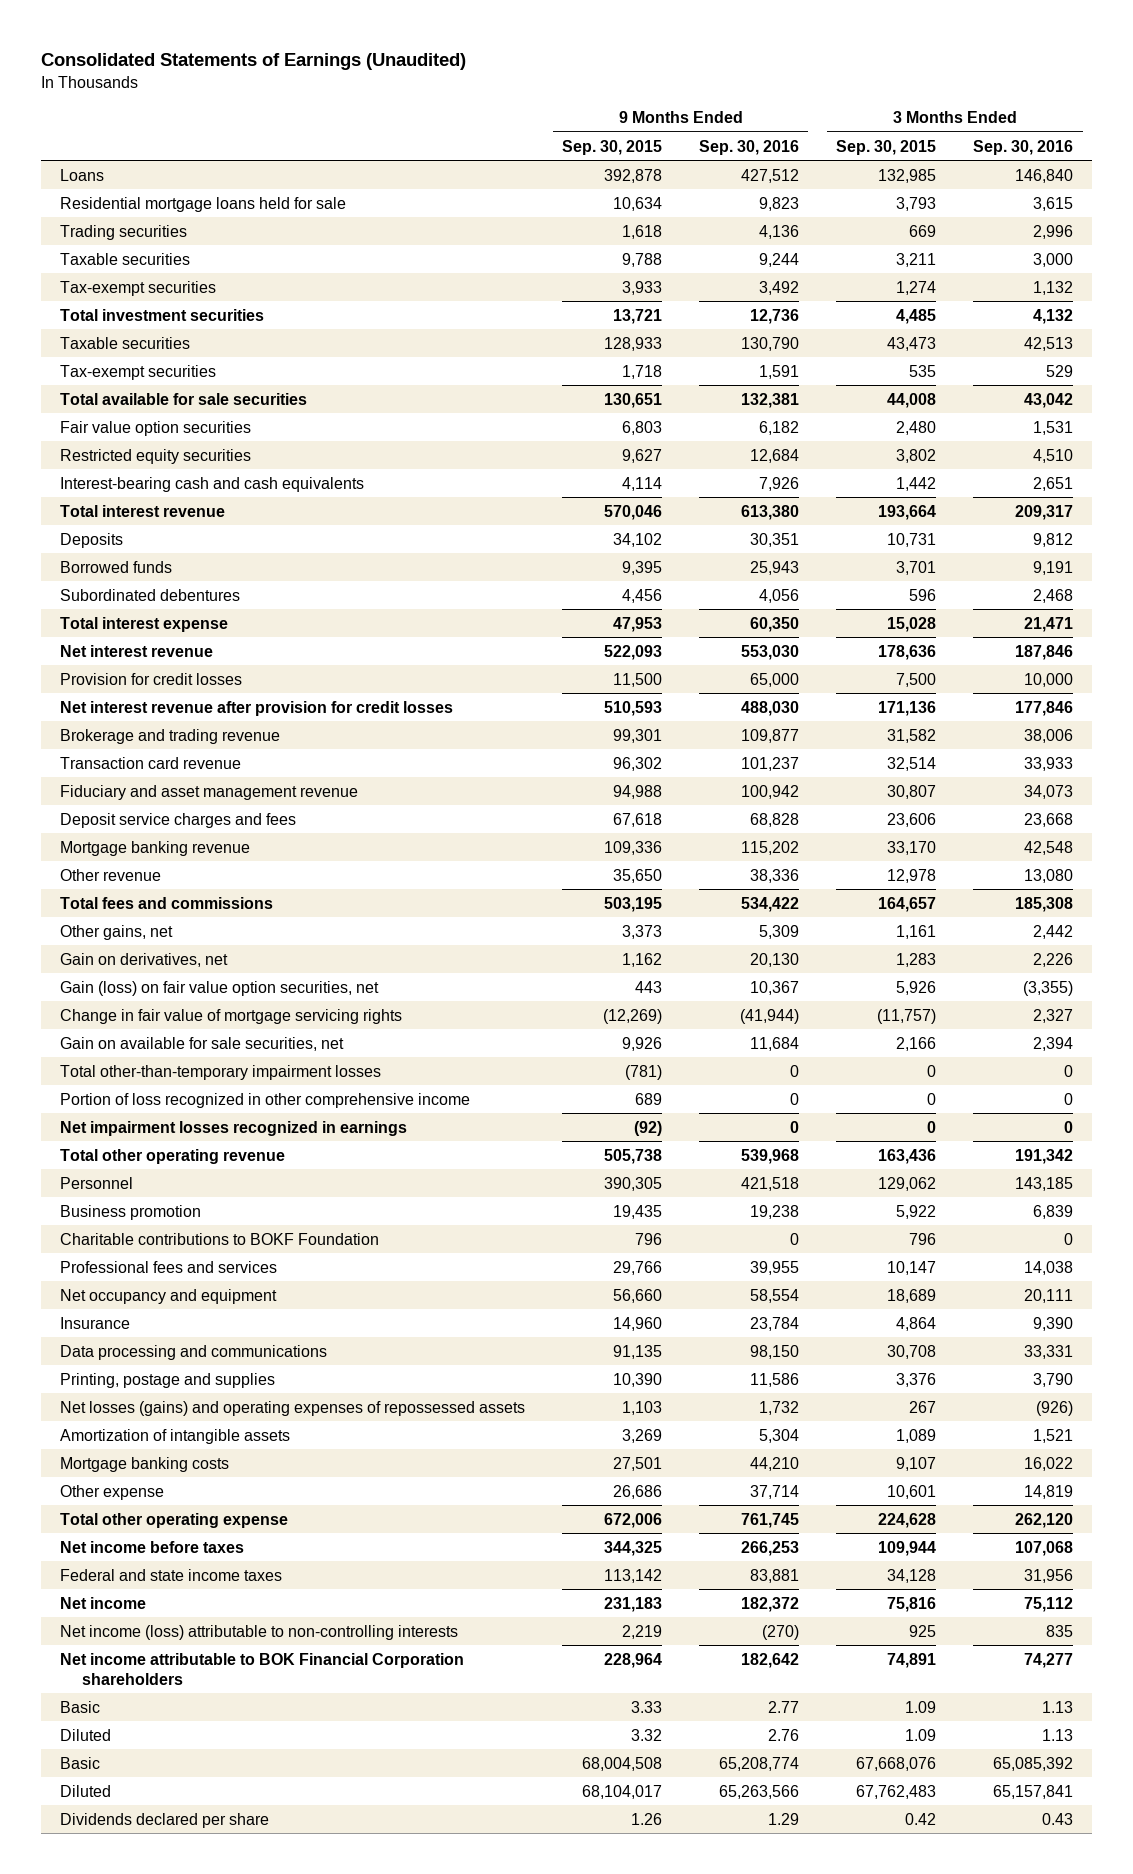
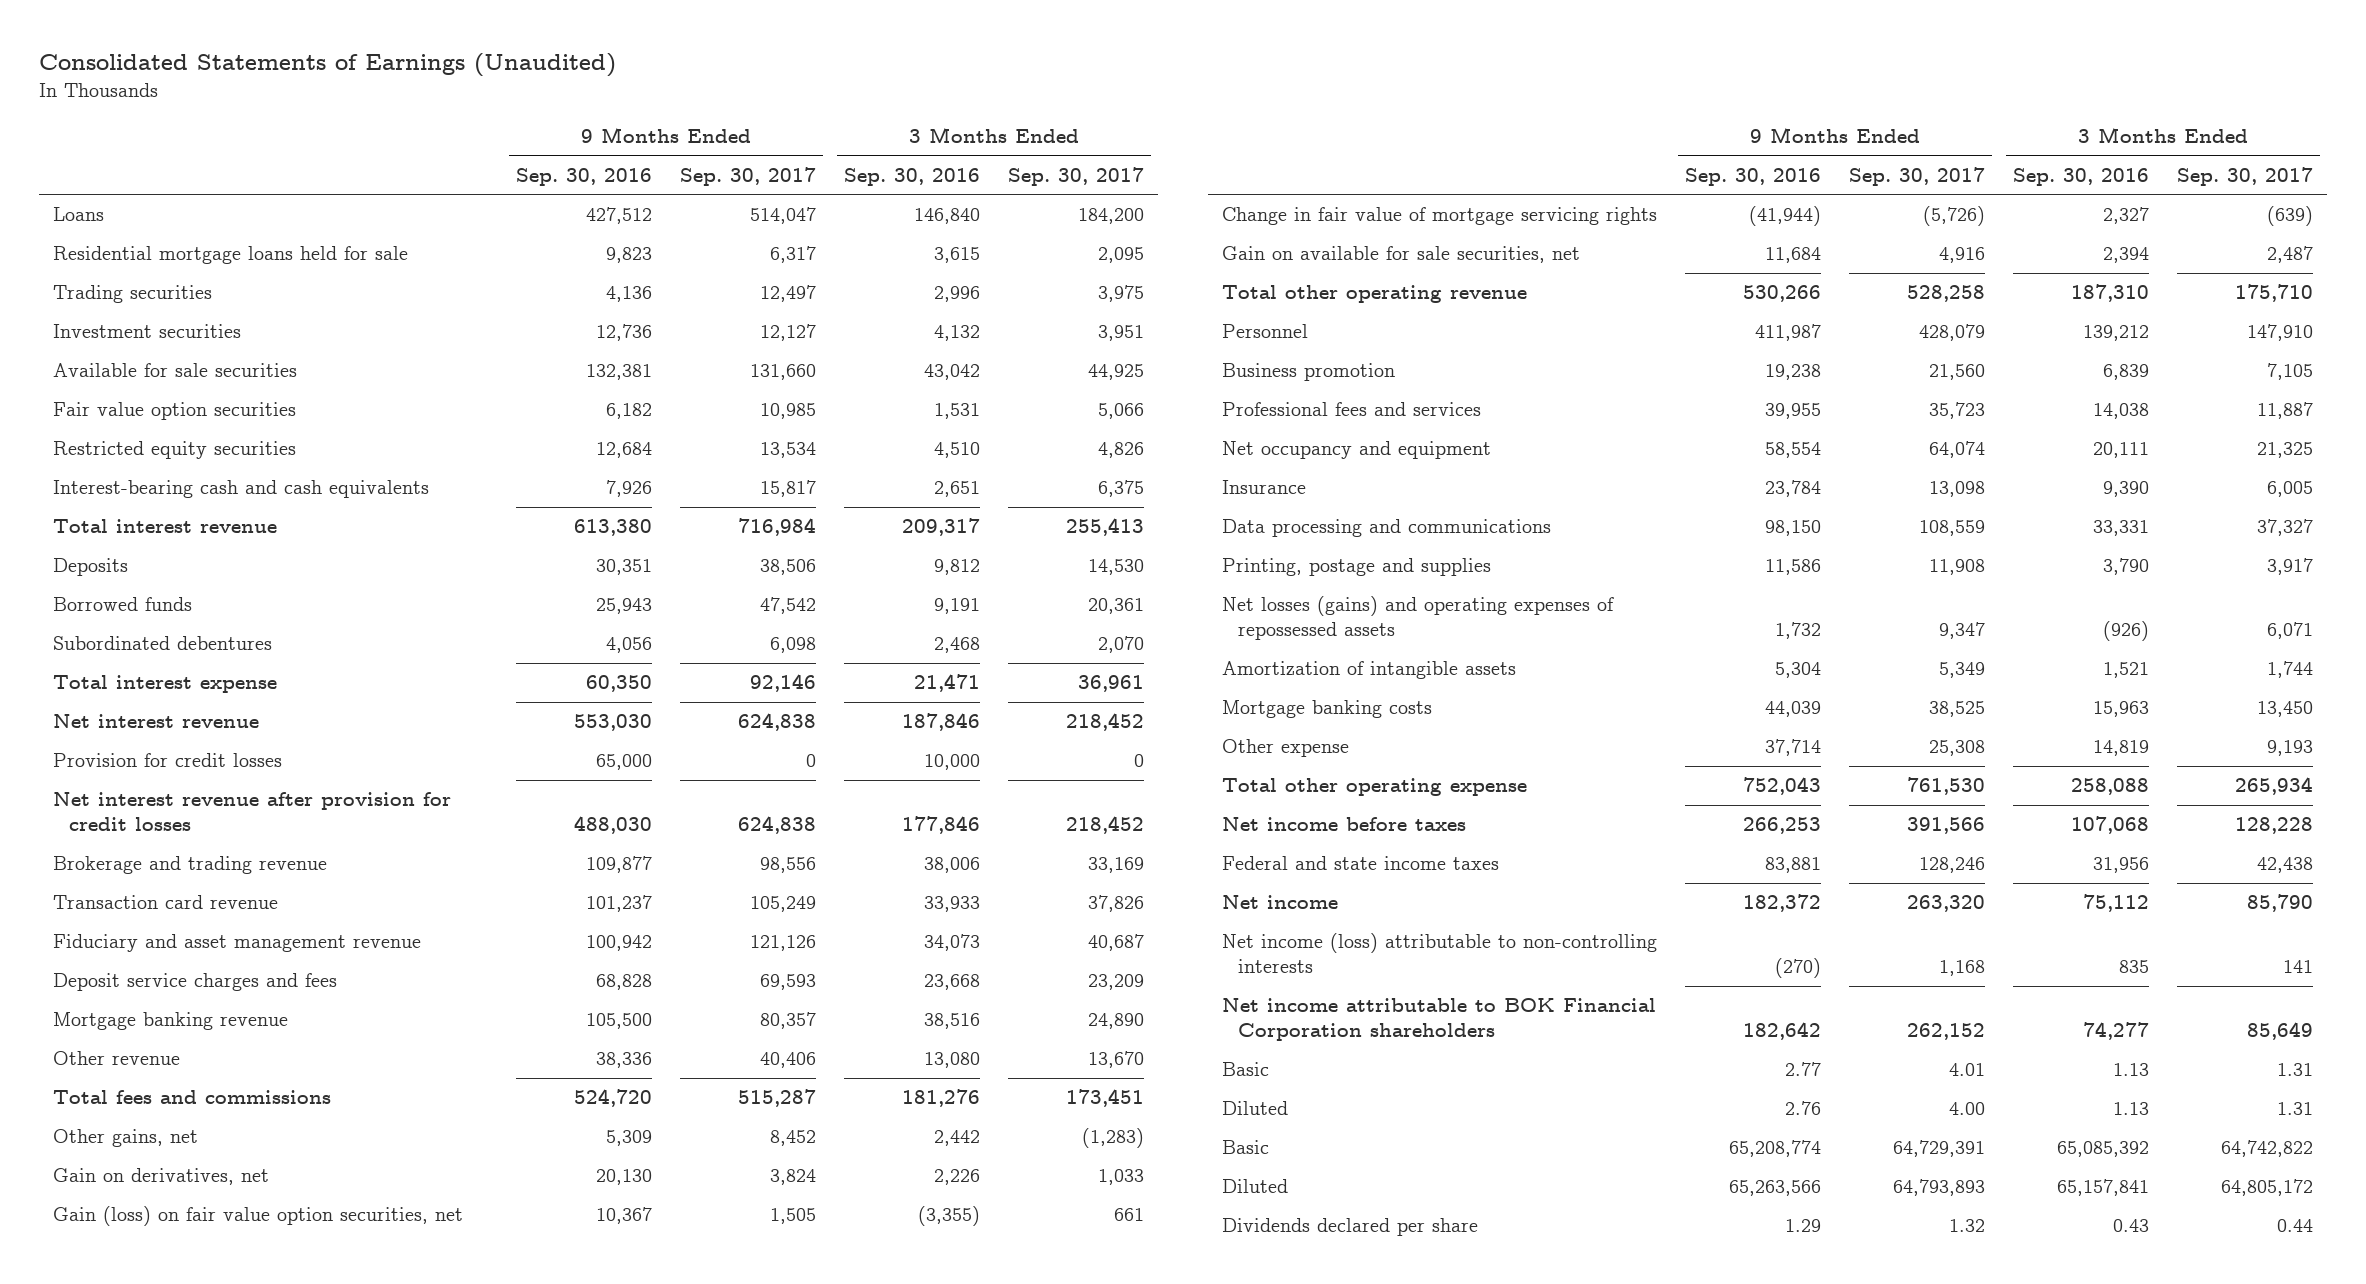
[562,139,663,155] Sep. 30, 2015 -> none
[836,139,937,155] Sep. 30, 2015 -> none
none -> [679,166,816,186] Sep. 30, 2017
none -> [1007,166,1144,186] Sep. 30, 2017
[59,252,190,265] Taxable securities -> none
[59,280,216,296] Tax-exempt securities -> none
[59,336,190,349] Taxable securities -> none
[59,364,216,380] Tax-exempt securities -> none
[59,308,264,321] Total investment securities -> [52,324,241,339] Investment securities
[59,392,307,405] Total available for sale securities -> [52,363,297,378] Available for sale securities
[741,840,800,855] 115,202 -> [585,1013,652,1030] 105,500
[1024,840,1074,855] 42,548 -> [923,1013,980,1030] 38,516
[741,896,800,912] 534,422 -> [573,1089,652,1108] 524,720
[1015,896,1074,912] 185,308 -> [901,1089,980,1108] 181,276
[59,1064,381,1080] Total other-than-temporary impairment losses -> none
[59,1092,470,1108] Portion of loss recognized in other comprehensive income -> none
[59,1120,407,1136] Net impairment losses recognized in earnings -> none
[741,1148,800,1164] 539,968 -> [1742,285,1821,303] 530,266
[1015,1148,1074,1164] 191,342 -> [2071,284,2150,303] 187,310
[741,1176,800,1191] 421,518 -> [1754,324,1821,342] 411,987
[1015,1176,1074,1191] 143,185 -> [2083,325,2150,342] 139,212
[59,1232,379,1245] Charitable contributions to BOKF Foundation -> none
[750,1456,800,1471] 44,210 -> [1764,701,1821,718] 44,039
[1024,1456,1074,1471] 16,022 -> [2093,701,2150,718] 15,963
[741,1512,800,1528] 761,745 -> [1742,777,1821,796] 752,043
[1015,1512,1074,1528] 262,120 -> [2071,778,2150,796] 258,088

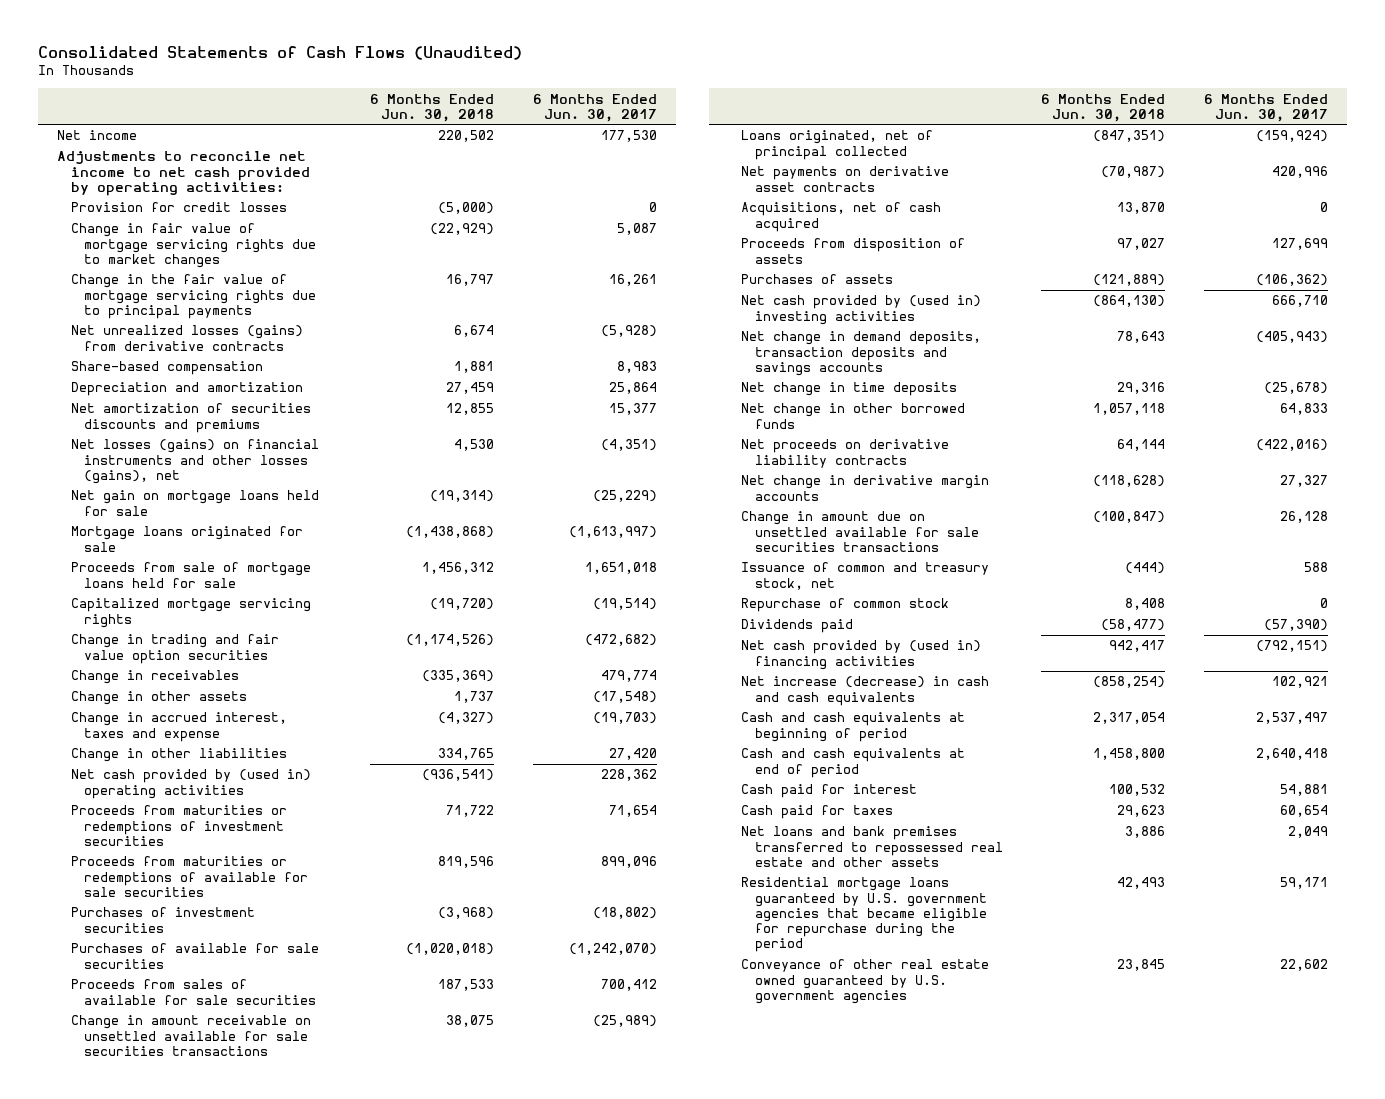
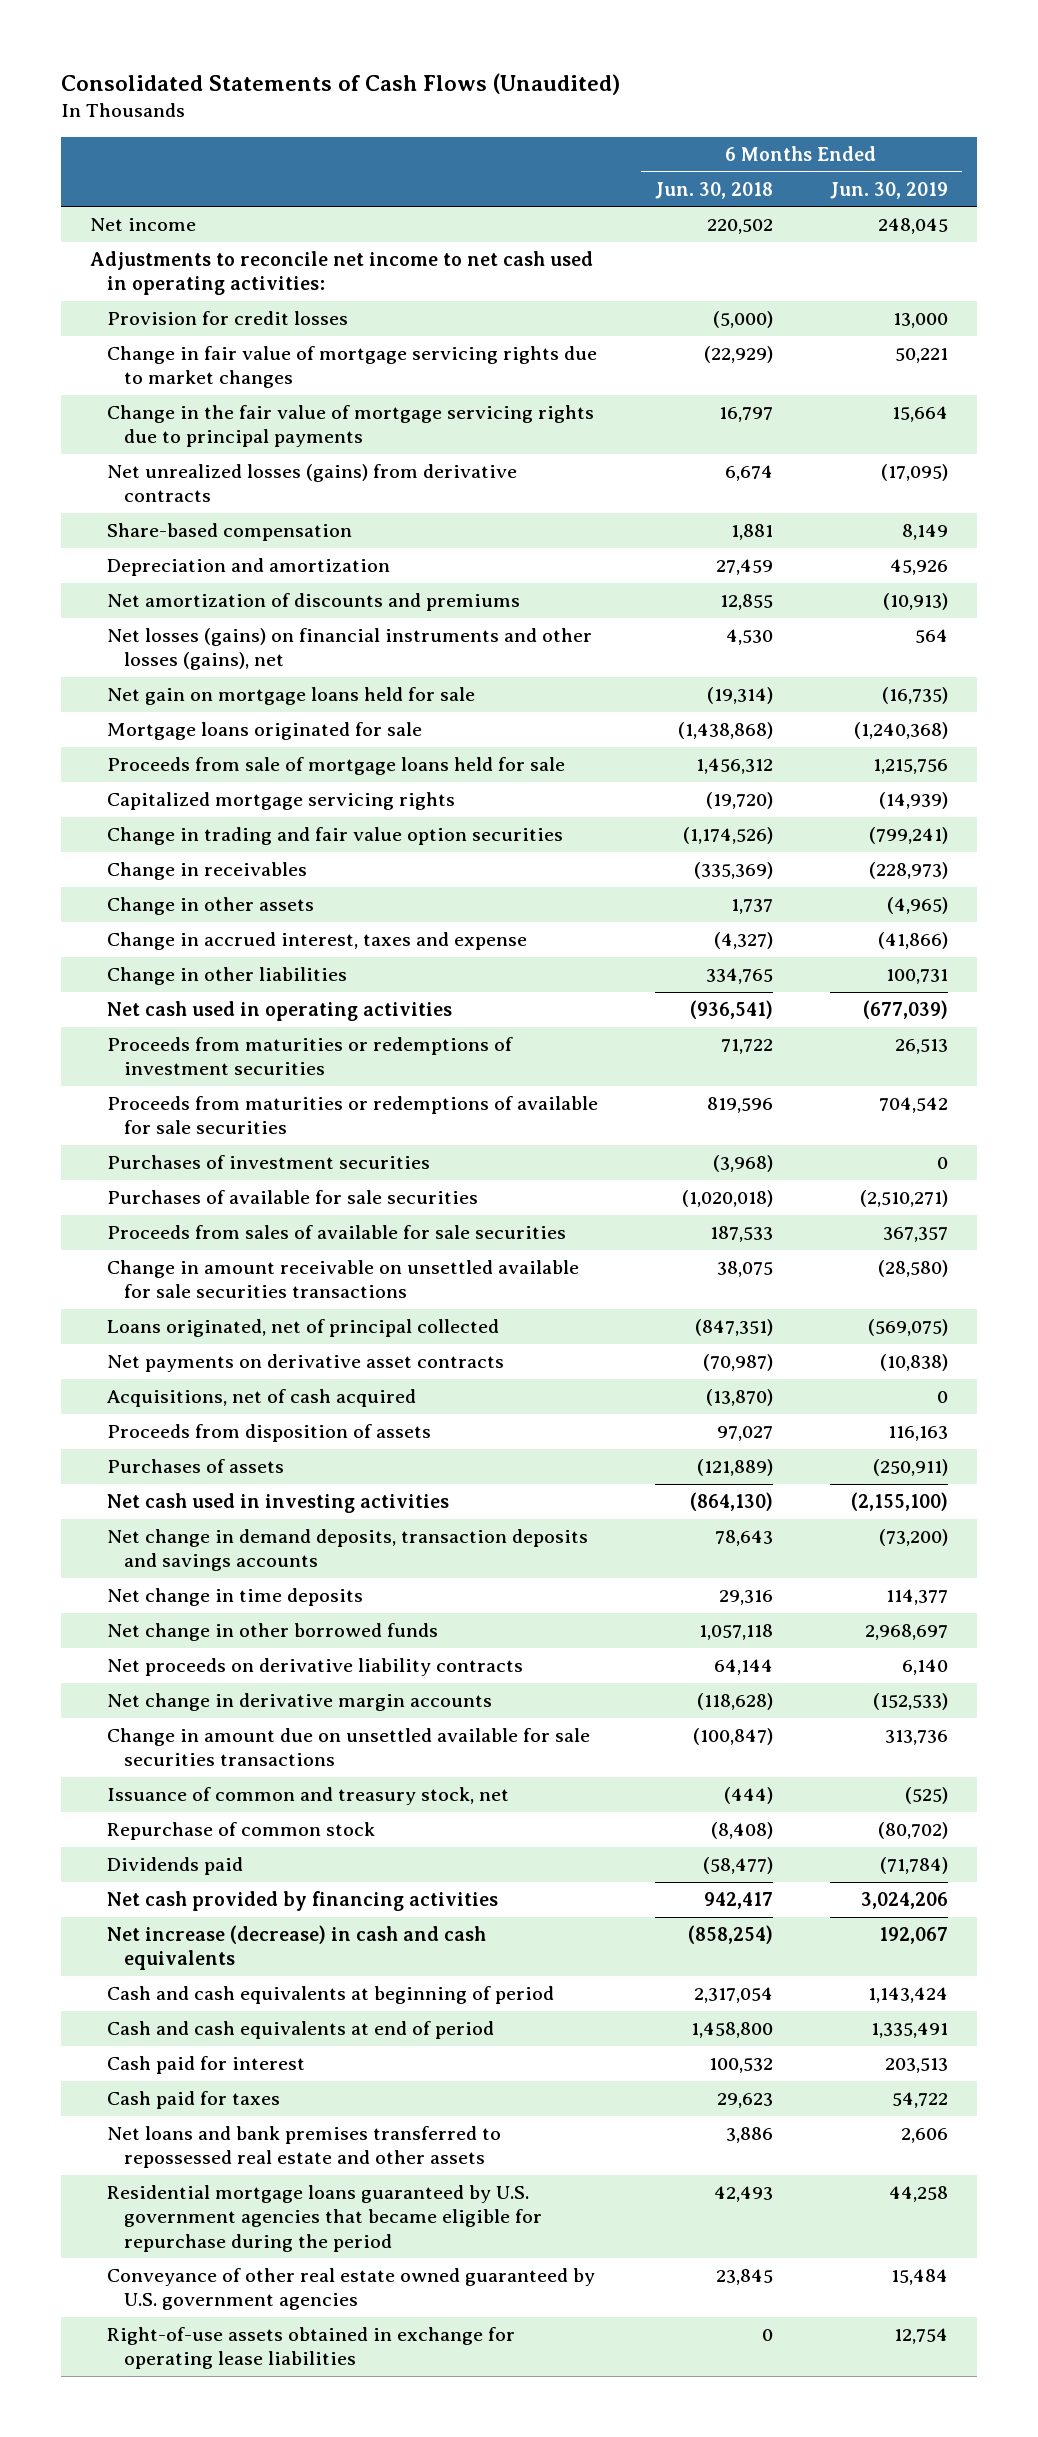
[532,93,657,122] 6 Months Ended Jun. 30, 2017 -> none
none -> [830,181,949,199] Jun. 30, 2019
[57,151,310,196] Adjustments to reconcile net income to net cash provided by operating activities: -> [89,251,593,296] Adjustments to reconcile net income to net cash used in operating activities:
[70,403,311,433] Net amortization of securities discounts and premiums -> [106,593,520,612] Net amortization of discounts and premiums
[70,769,311,799] Net cash provided by (used in) operating activities -> [106,1001,452,1022] Net cash used in operating activities
[1117,202,1166,215] 13,870 -> [705,1389,773,1407] (13,870)
[741,295,982,325] Net cash provided by (used in) investing activities -> [106,1493,449,1514] Net cash used in investing activities
[1125,598,1166,611] 8,408 -> [710,1822,773,1840] (8,408)
[741,640,982,670] Net cash provided by (used in) financing activities -> [106,1891,498,1912] Net cash provided by financing activities
none -> [106,2327,515,2370] Right-of-use assets obtained in exchange for operating lease liabilities

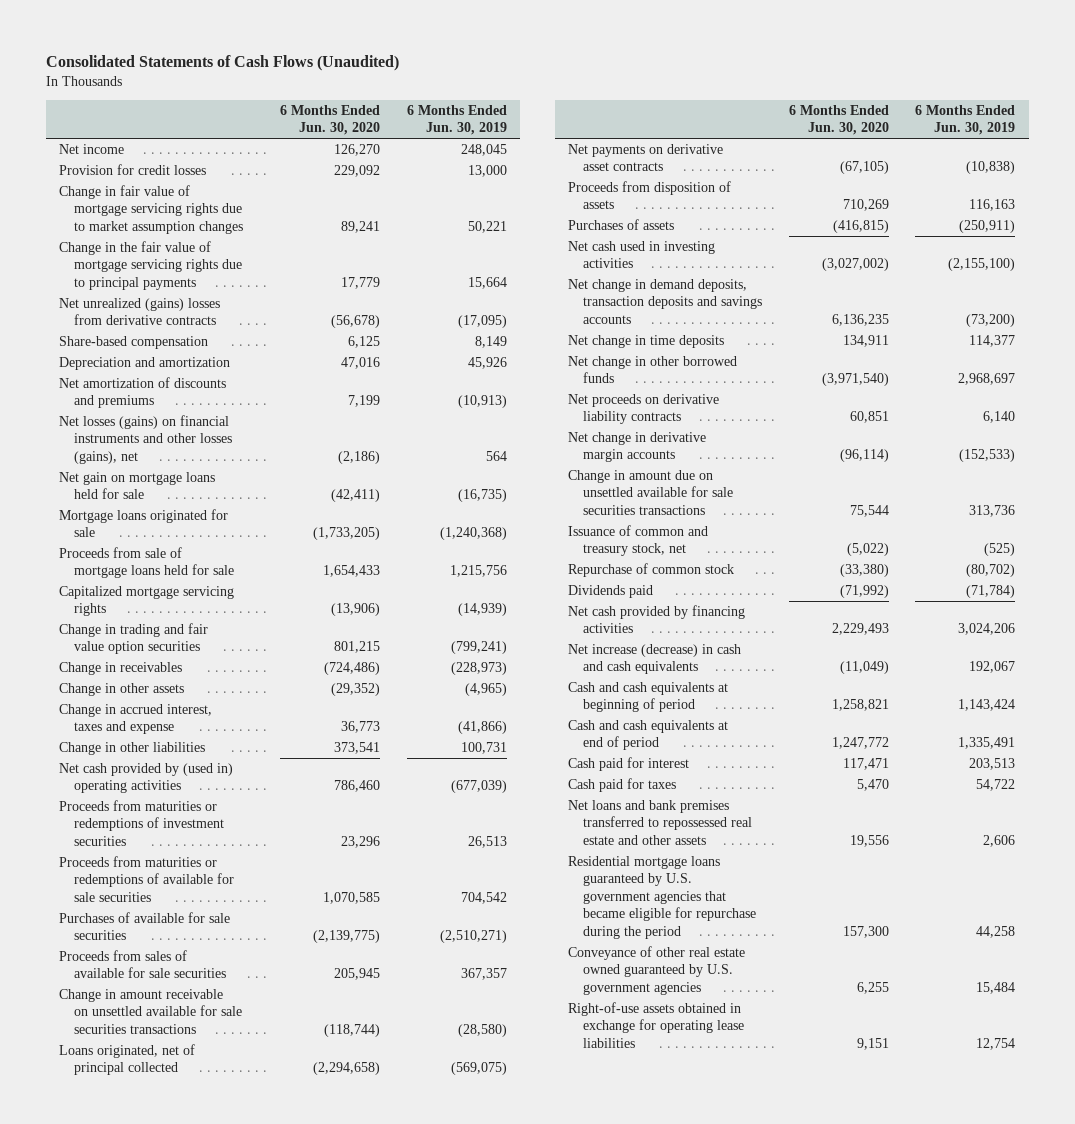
[654,181,773,199] Jun. 30, 2018 -> none
none -> [280,104,381,136] 6 Months Ended Jun. 30, 2020
[89,251,593,296] Adjustments to reconcile net income to net cash used in operating activities: -> none
[106,346,597,389] Change in fair value of mortgage servicing rights due to market changes -> [59,184,244,234] Change in fair value of mortgage servicing rights due to market assumption changes
[106,464,517,503] Net unrealized losses (gains) from derivative contracts -> [59,297,221,326] Net unrealized (gains) losses from derivative contracts
[106,1001,452,1022] Net cash used in operating activities -> [59,762,234,794] Net cash provided by (used in) operating activities
[106,1155,430,1170] Purchases of investment securities -> none
[106,1389,416,1408] Acquisitions, net of cash acquired -> none

